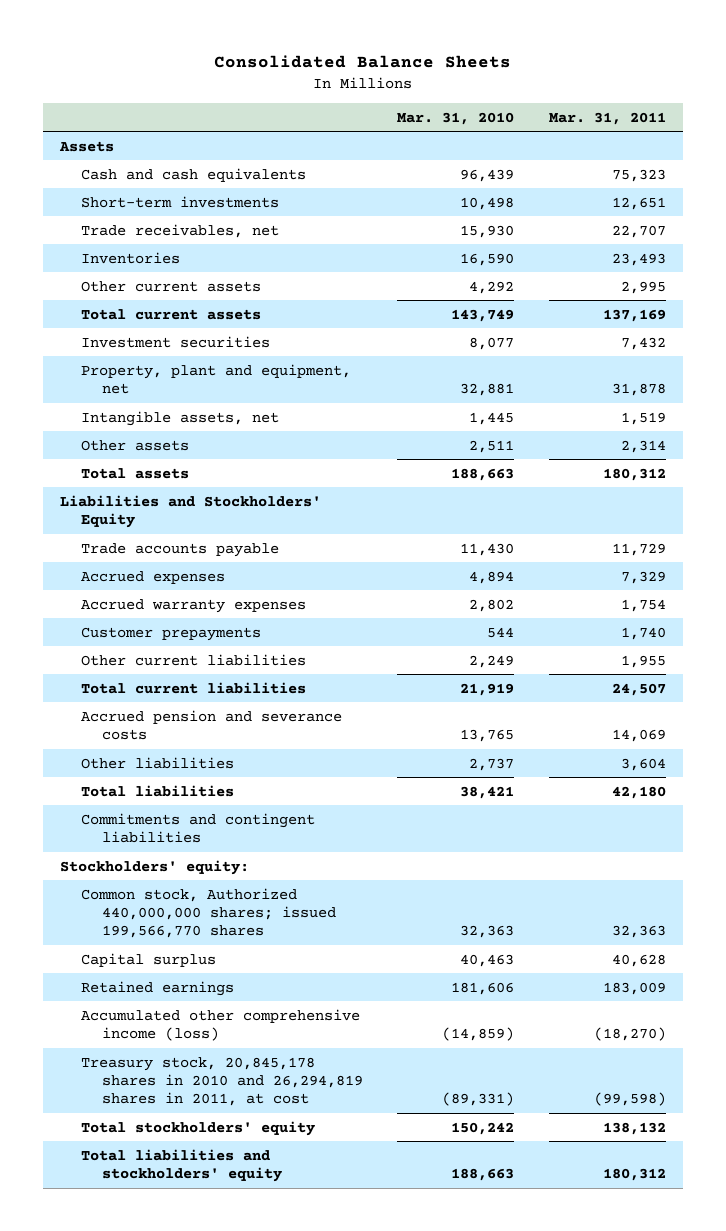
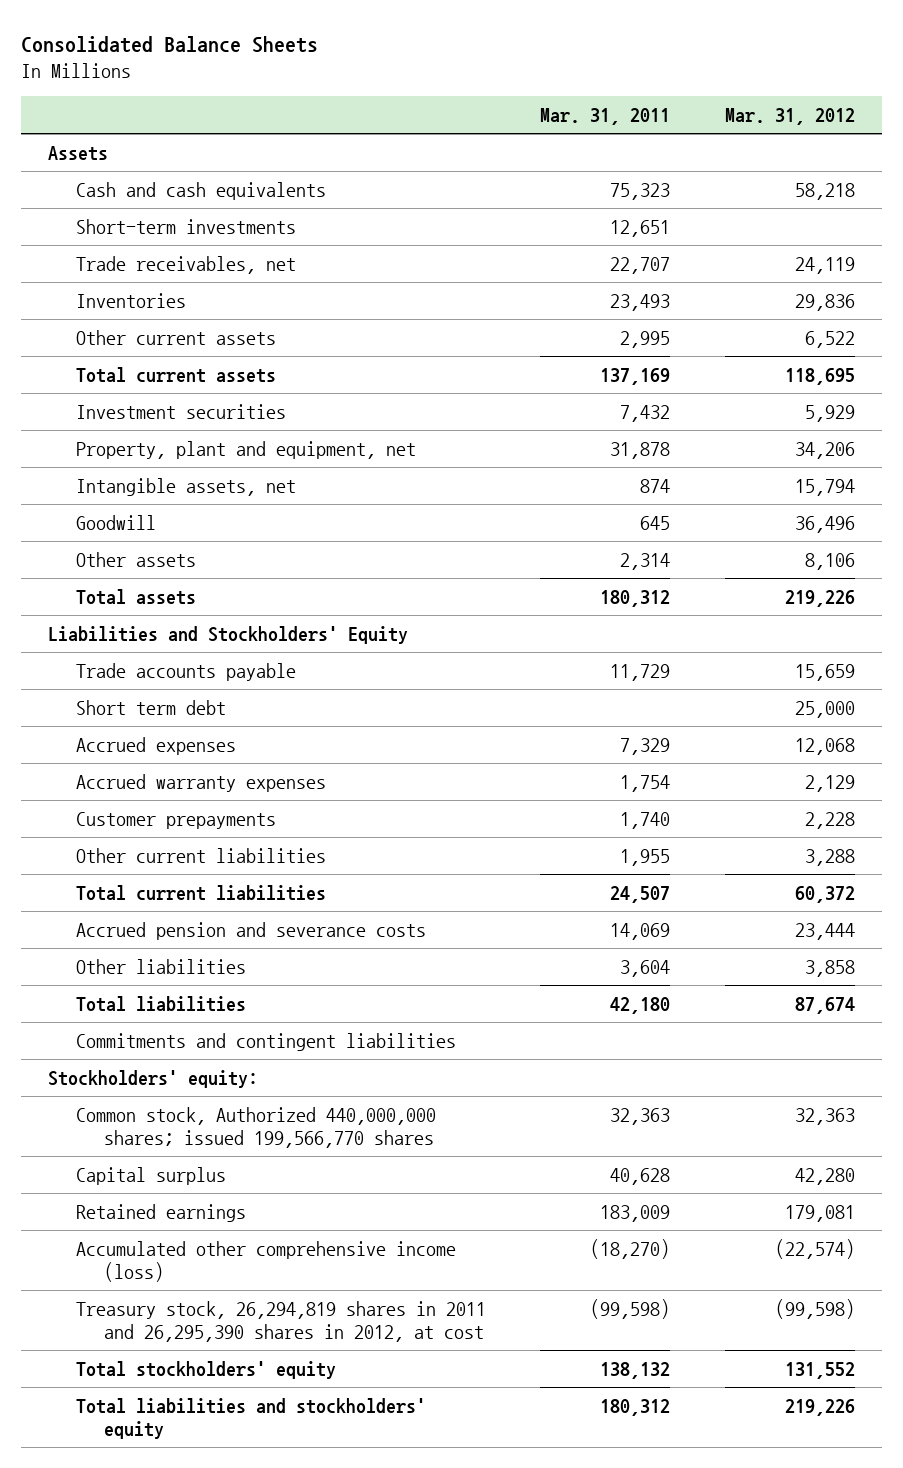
[397,111,515,125] Mar. 31, 2010 -> none
none -> [724,107,855,125] Mar. 31, 2012
[620,411,666,425] 1,519 -> [640,478,671,493] 874
none -> [75,514,156,530] Goodwill
none -> [75,699,226,715] Short term debt
[80,1056,363,1107] Treasury stock, 20,845,178 shares in 2010 and 26,294,819 shares in 2011, at cost -> [75,1300,486,1342] Treasury stock, 26,294,819 shares in 2011 and 26,295,390 shares in 2012, at cost

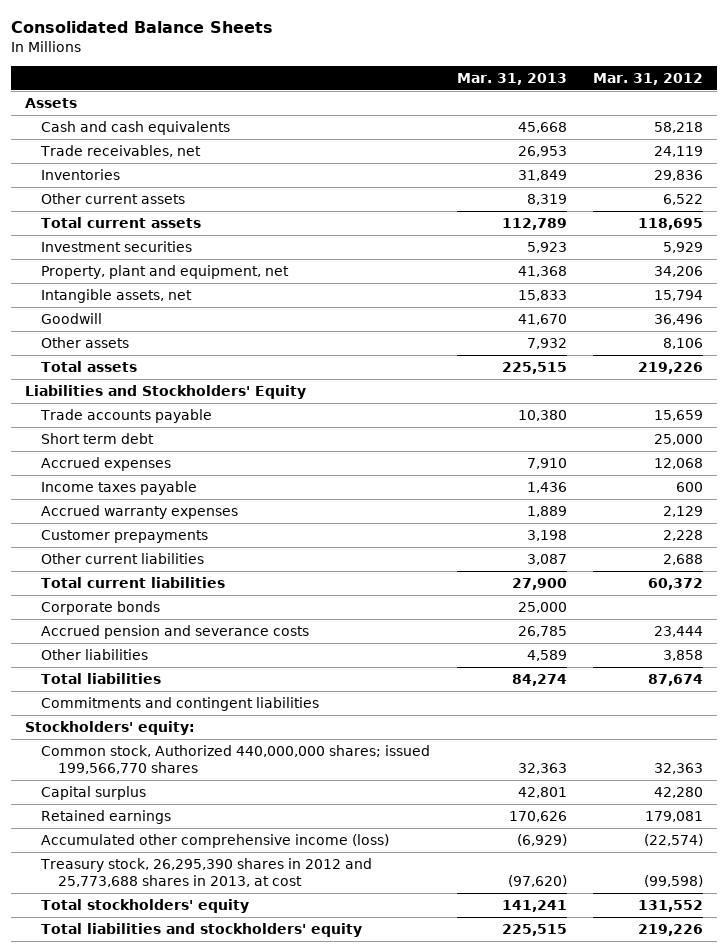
[540,107,671,125] Mar. 31, 2011 -> none
none -> [456,72,567,85] Mar. 31, 2013
[75,218,296,234] Short-term investments -> none
none -> [41,480,198,495] Income taxes payable
[804,848,855,866] 3,288 -> [663,553,704,565] 2,688
none -> [41,600,161,615] Corporate bonds
[75,1300,486,1342] Treasury stock, 26,294,819 shares in 2011 and 26,295,390 shares in 2012, at cost -> [40,857,373,888] Treasury stock, 26,295,390 shares in 2012 and 25,773,688 shares in 2013, at cost

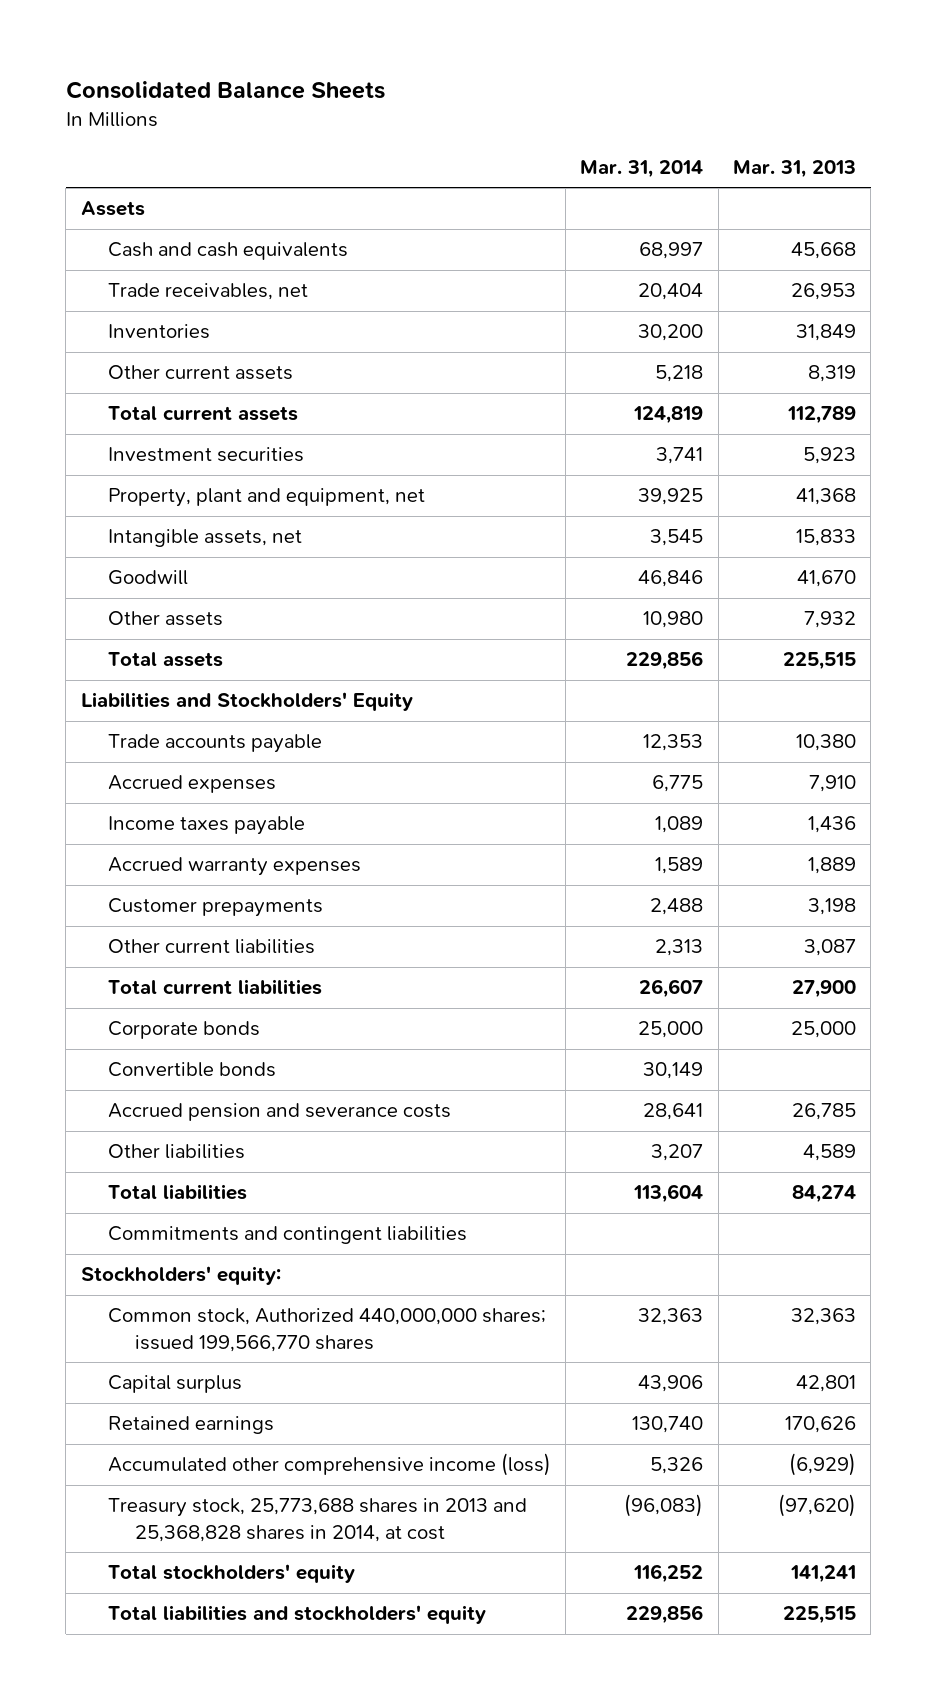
[593,72,704,85] Mar. 31, 2012 -> none
none -> [580,159,704,178] Mar. 31, 2014
[41,432,155,444] Short term debt -> none
none -> [107,1062,276,1078] Convertible bonds
[40,857,373,888] Treasury stock, 26,295,390 shares in 2012 and 25,773,688 shares in 2013, at cost -> [107,1498,527,1542] Treasury stock, 25,773,688 shares in 2013 and 25,368,828 shares in 2014, at cost

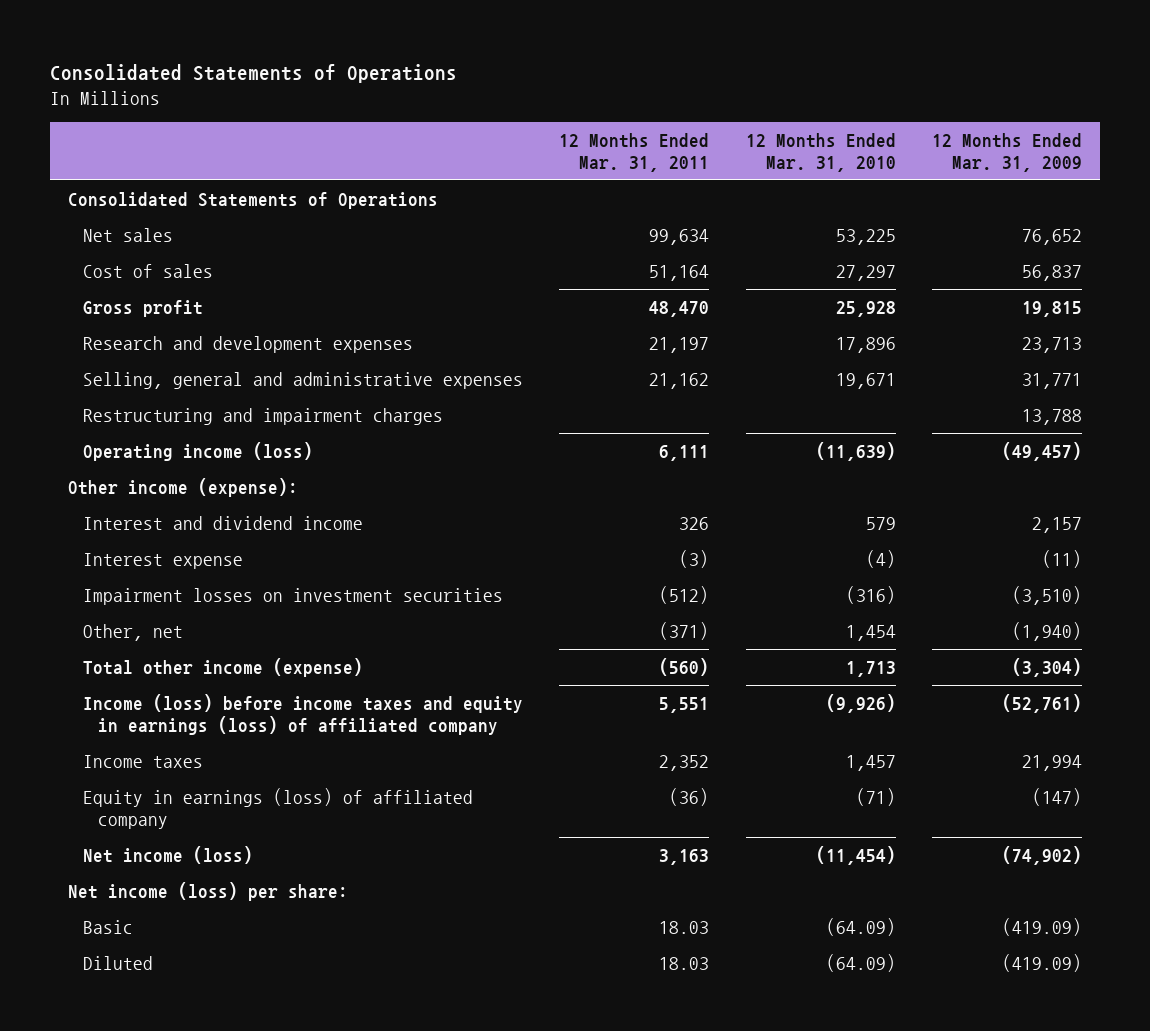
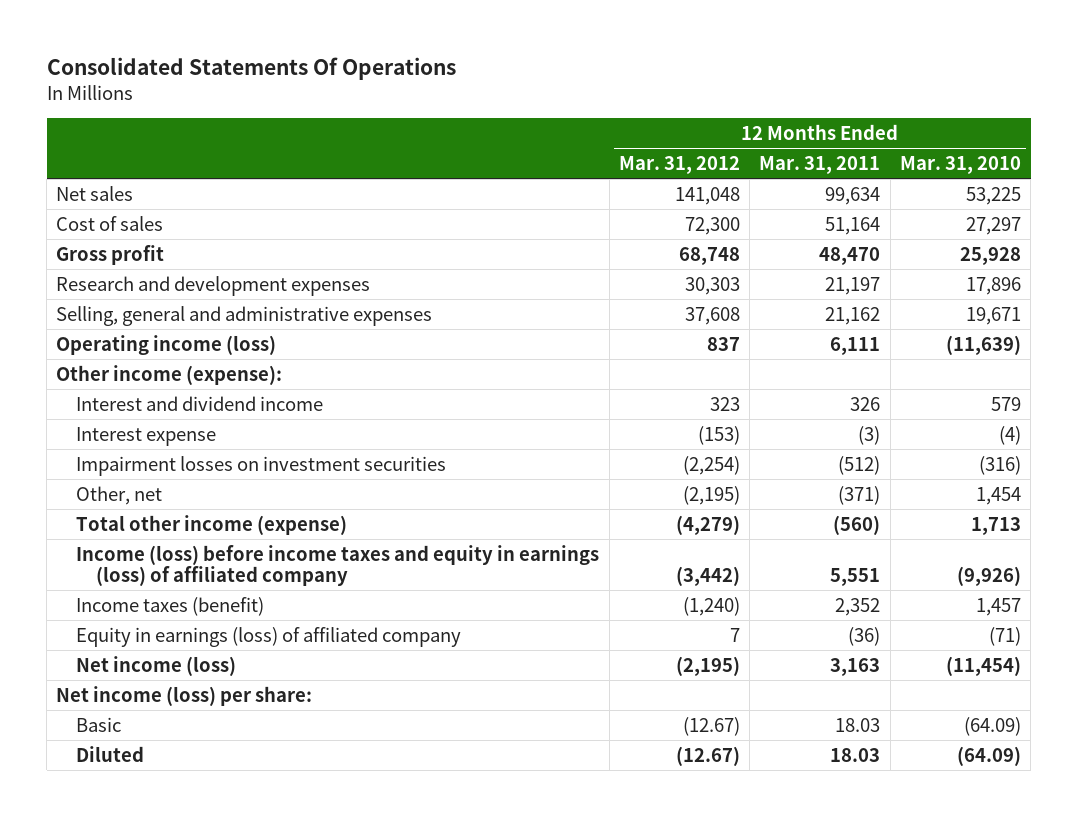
[50,63,458,83] Consolidated Statements of Operations -> [46,57,456,81] Consolidated Statements Of Operations
[931,132,1082,172] 12 Months Ended Mar. 31, 2009 -> none
none -> [618,155,740,174] Mar. 31, 2012
[68,191,439,209] Consolidated Statements of Operations -> none
[83,407,444,425] Restructuring and impairment charges -> none
[83,754,204,768] Income taxes -> [76,596,265,616] Income taxes (benefit)

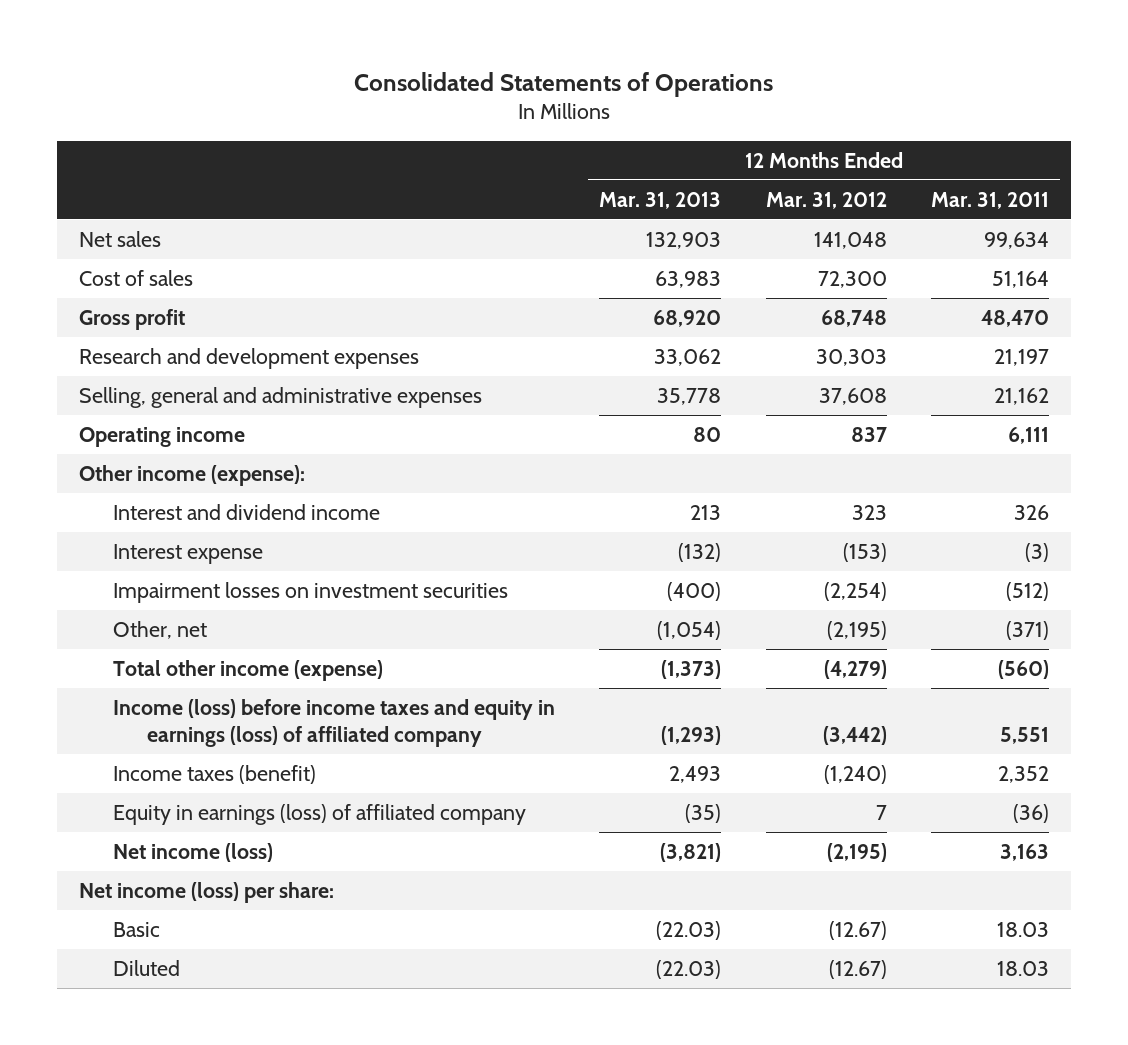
[46,57,456,81] Consolidated Statements Of Operations -> [354,71,774,97] Consolidated Statements of Operations
[899,155,1021,174] Mar. 31, 2010 -> none
none -> [599,191,722,209] Mar. 31, 2013
[56,334,277,355] Operating income (loss) -> [79,426,246,447] Operating income

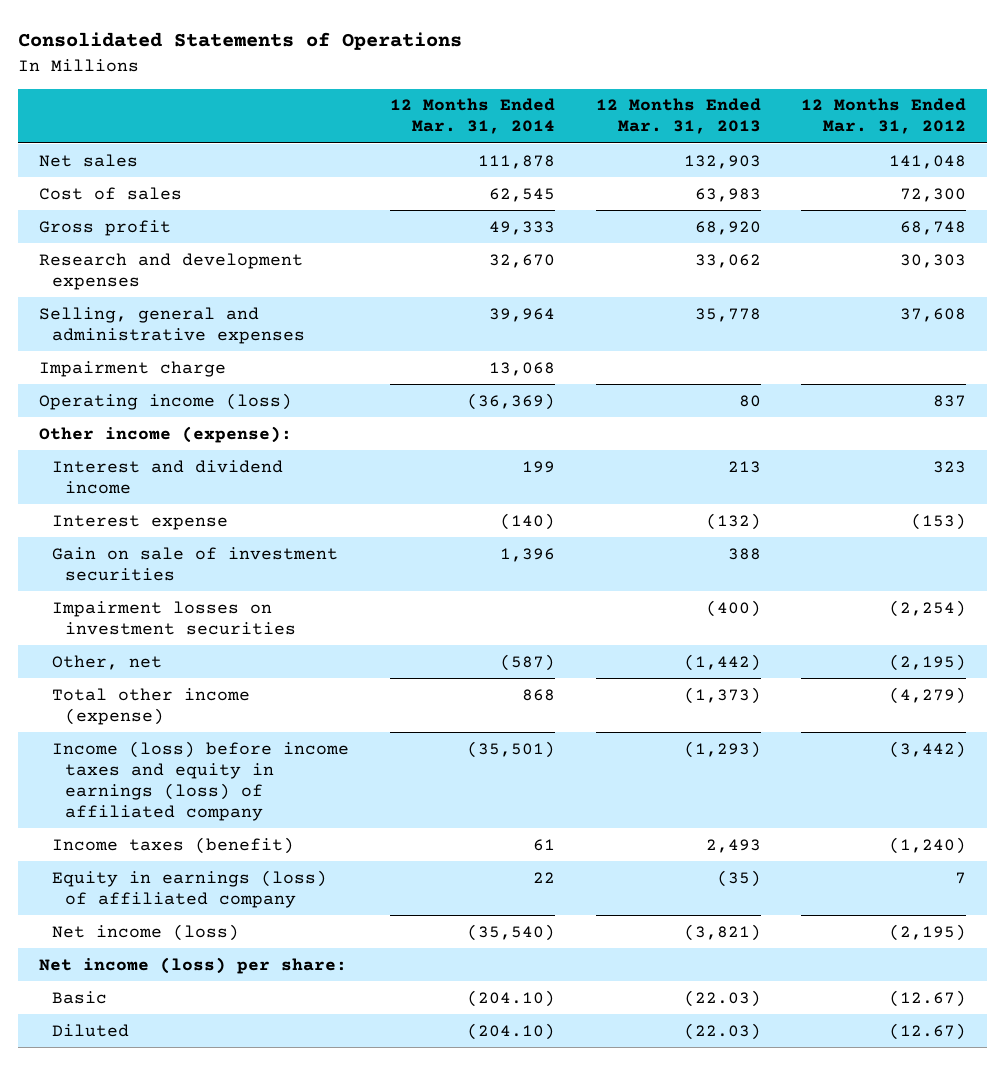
[930,191,1049,209] Mar. 31, 2011 -> none
none -> [389,98,555,135] 12 Months Ended Mar. 31, 2014
none -> [38,360,226,377] Impairment charge
[79,426,246,447] Operating income -> [38,392,292,410] Operating income (loss)
none -> [51,546,338,581] Gain on sale of investment securities
[657,620,722,640] (1,054) -> [683,653,761,671] (1,442)

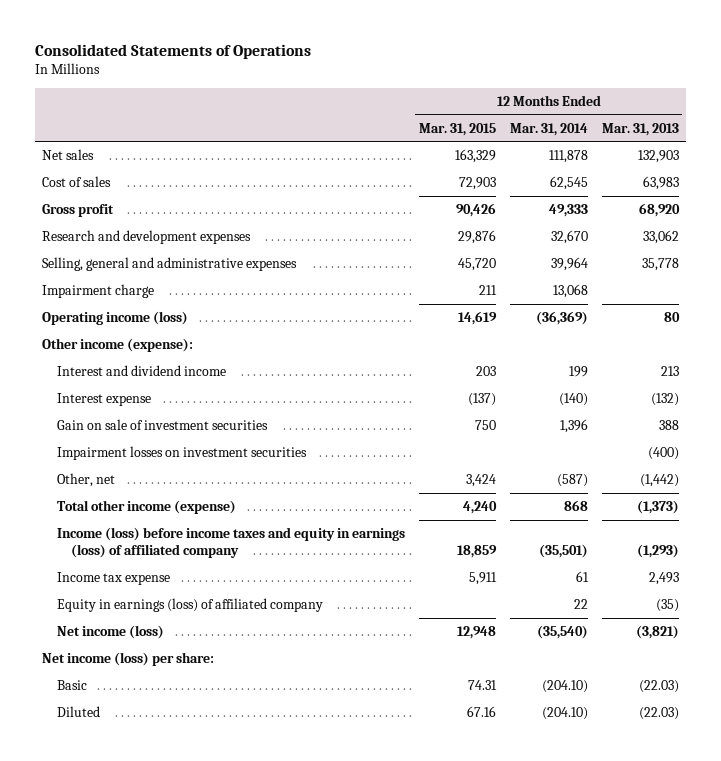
[801,98,967,135] 12 Months Ended Mar. 31, 2012 -> none
none -> [418,122,496,136] Mar. 31, 2015
[51,836,294,854] Income taxes (benefit) -> [56,572,170,586] Income tax expense

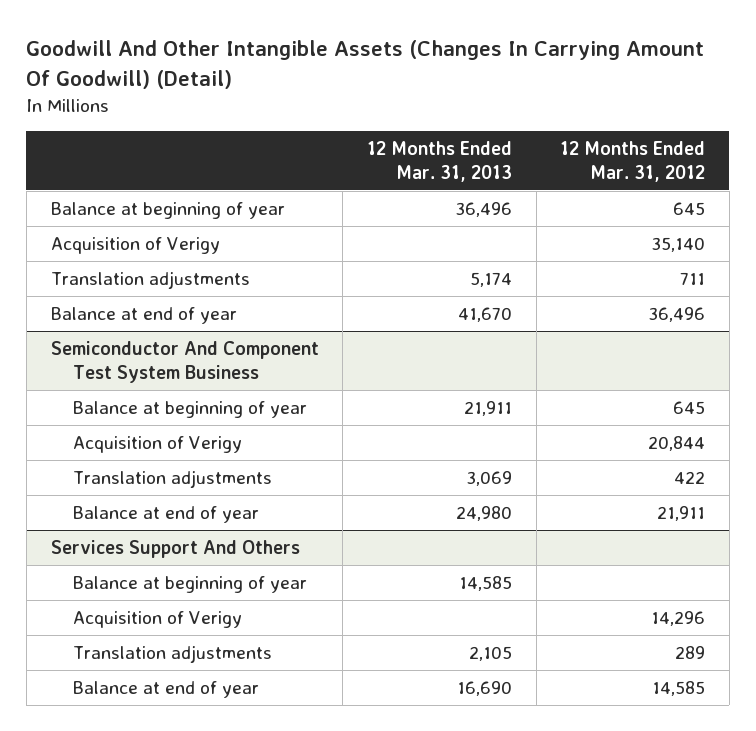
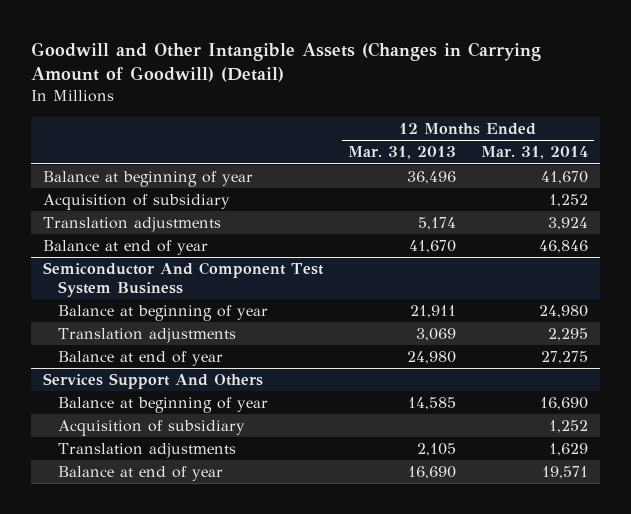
[26,40,705,89] Goodwill And Other Intangible Assets (Changes In Carrying Amount Of Goodwill) (Detail) -> [30,41,541,83] Goodwill and Other Intangible Assets (Changes in Carrying Amount of Goodwill) (Detail)
[560,141,706,182] 12 Months Ended Mar. 31, 2012 -> none
none -> [480,146,588,160] Mar. 31, 2014
[50,237,220,255] Acquisition of Verigy -> [43,194,231,211] Acquisition of subsidiary
[73,436,243,454] Acquisition of Verigy -> none
[73,611,243,629] Acquisition of Verigy -> [58,420,246,437] Acquisition of subsidiary

